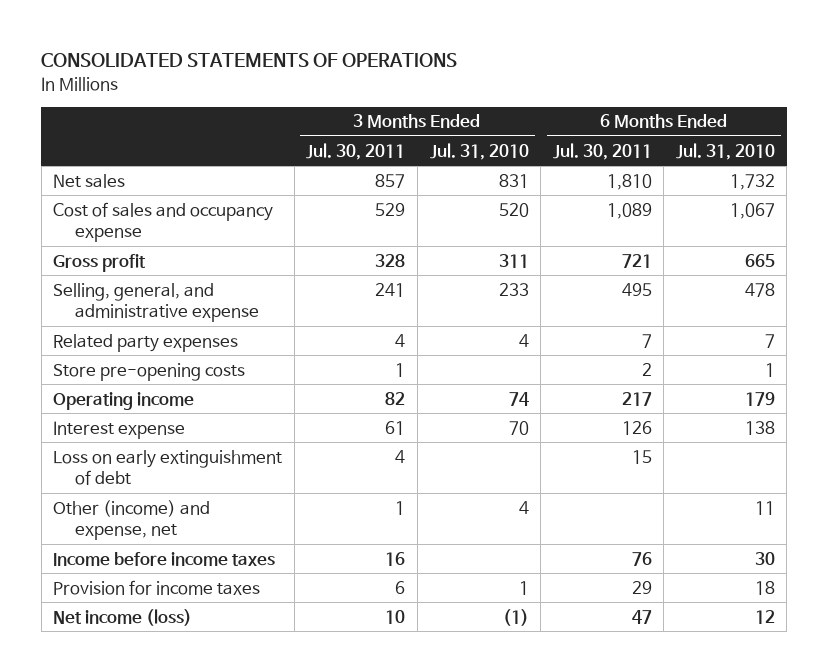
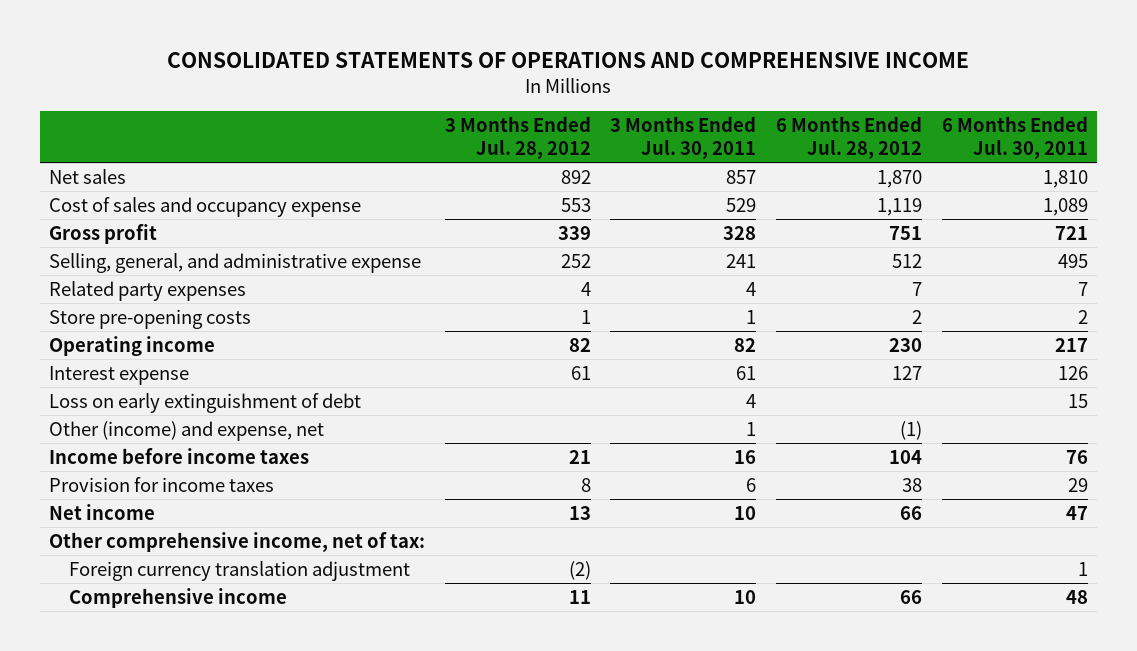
[41,53,458,68] CONSOLIDATED STATEMENTS OF OPERATIONS -> [167,52,970,69] CONSOLIDATED STATEMENTS OF OPERATIONS AND COMPREHENSIVE INCOME
[429,142,529,160] Jul. 31, 2010 -> none
[675,142,775,160] Jul. 31, 2010 -> none
none -> [444,116,591,160] 3 Months Ended Jul. 28, 2012
none -> [775,116,922,160] 6 Months Ended Jul. 28, 2012
[53,608,193,626] Net income (loss) -> [49,503,156,520] Net income
none -> [49,531,426,552] Other comprehensive income, net of tax:
none -> [69,560,411,581] Foreign currency translation adjustment
none -> [69,587,288,608] Comprehensive income

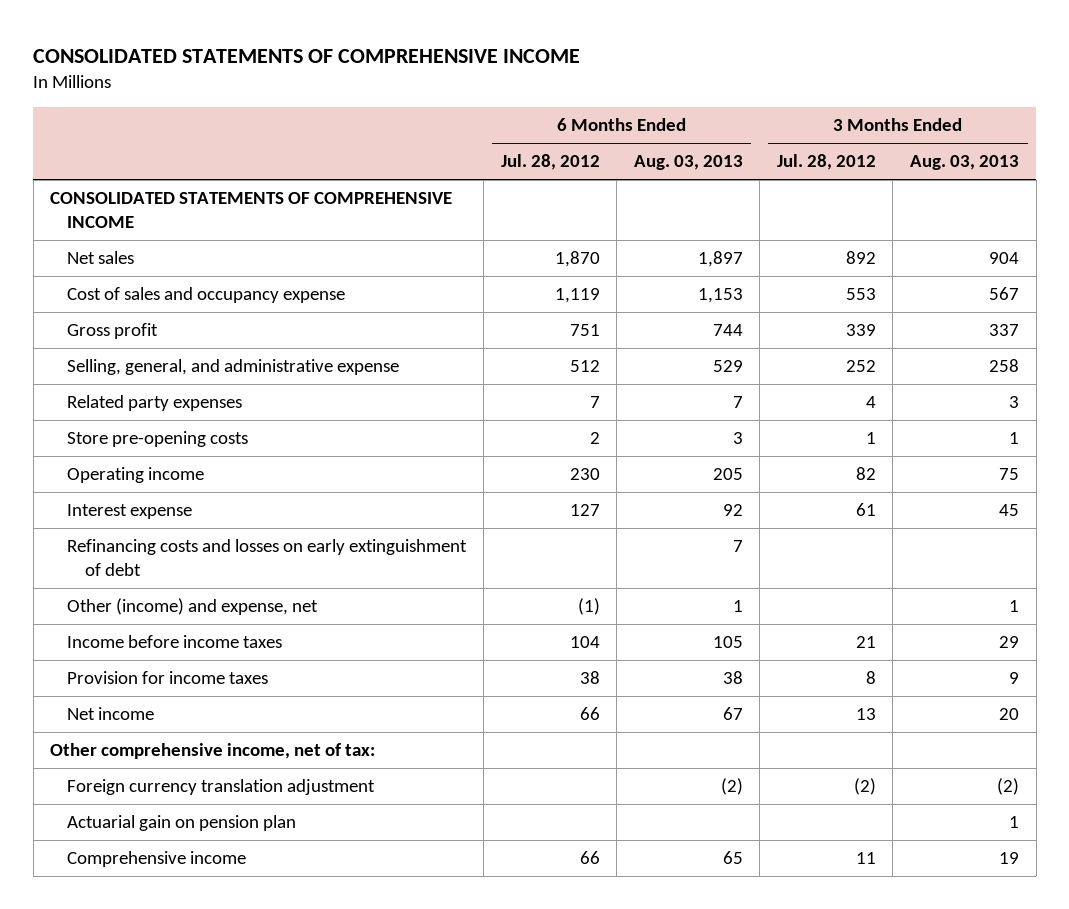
[167,52,970,69] CONSOLIDATED STATEMENTS OF OPERATIONS AND COMPREHENSIVE INCOME -> [33,48,581,63] CONSOLIDATED STATEMENTS OF COMPREHENSIVE INCOME
[610,116,757,160] 3 Months Ended Jul. 30, 2011 -> none
[941,116,1088,160] 6 Months Ended Jul. 30, 2011 -> none
none -> [633,155,743,171] Aug. 03, 2013
none -> [909,155,1019,171] Aug. 03, 2013
none -> [50,192,453,229] CONSOLIDATED STATEMENTS OF COMPREHENSIVE INCOME
[49,392,362,413] Loss on early extinguishment of debt -> [67,539,468,577] Refinancing costs and losses on early extinguishment of debt
none -> [67,815,297,832] Actuarial gain on pension plan

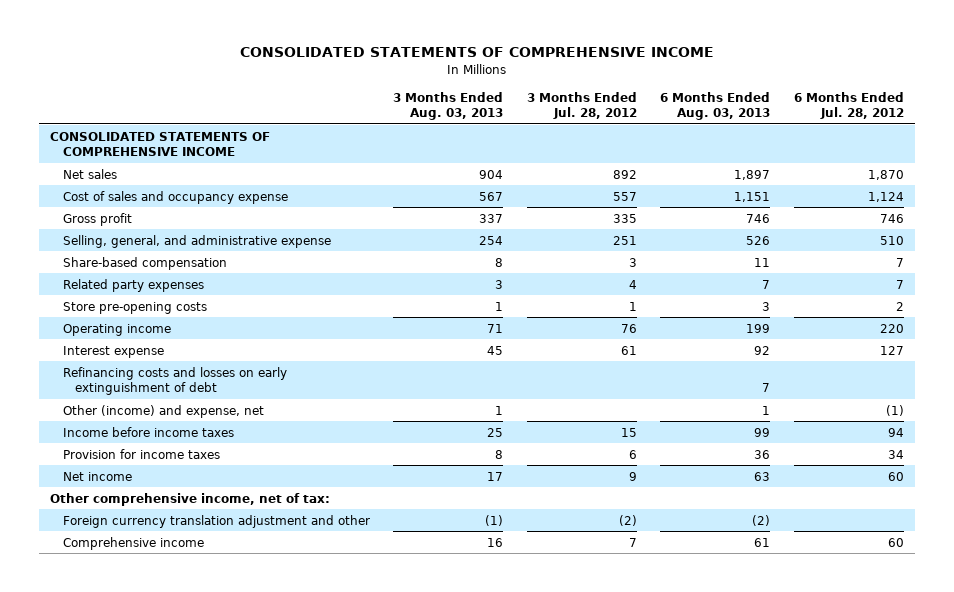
[554,288,600,304] 1,119 -> [867,191,904,202] 1,124
[697,288,743,304] 1,153 -> [734,191,771,202] 1,151
[845,288,876,301] 553 -> [612,191,637,201] 557
[569,324,600,337] 751 -> [879,213,904,223] 746
[712,324,743,337] 744 -> [746,213,771,223] 746
[845,324,876,337] 339 -> [612,213,637,223] 335
[569,360,600,373] 512 -> [879,235,904,245] 510
[712,360,743,373] 529 -> [746,235,771,245] 526
[845,360,876,373] 252 -> [612,235,637,245] 251
[988,359,1019,373] 258 -> [479,235,504,245] 254
none -> [62,256,227,270] Share-based compensation
[569,468,600,481] 230 -> [879,323,904,333] 220
[712,468,743,481] 205 -> [746,323,771,333] 199
[855,467,876,481] 82 -> [620,323,637,333] 76
[998,468,1019,481] 75 -> [487,323,504,333] 71
[569,636,600,649] 104 -> [887,427,904,437] 94
[712,636,743,649] 105 -> [754,427,771,437] 99
[855,636,876,649] 21 -> [620,427,637,437] 15
[998,636,1019,649] 29 -> [487,427,504,437] 25
[579,671,600,685] 38 -> [887,449,904,459] 34
[722,671,743,685] 38 -> [754,449,771,459] 36
[865,671,876,685] 8 -> [628,449,637,459] 6
[1008,672,1019,685] 9 -> [495,449,504,459] 8
[579,707,600,721] 66 -> [887,471,904,481] 60
[722,707,743,721] 67 -> [754,471,771,481] 63
[855,708,876,721] 13 -> [628,471,637,481] 9
[998,708,1019,721] 20 -> [487,471,504,481] 17
[67,815,297,832] Actuarial gain on pension plan -> none
[67,779,376,796] Foreign currency translation adjustment -> [62,514,370,528] Foreign currency translation adjustment and other
[996,778,1019,796] (2) -> [485,514,504,526] (1)
[579,851,600,865] 66 -> [887,537,904,547] 60
[722,851,743,865] 65 -> [754,537,771,547] 61
[855,852,876,865] 11 -> [628,537,637,547] 7
[998,852,1019,865] 19 -> [487,537,504,547] 16

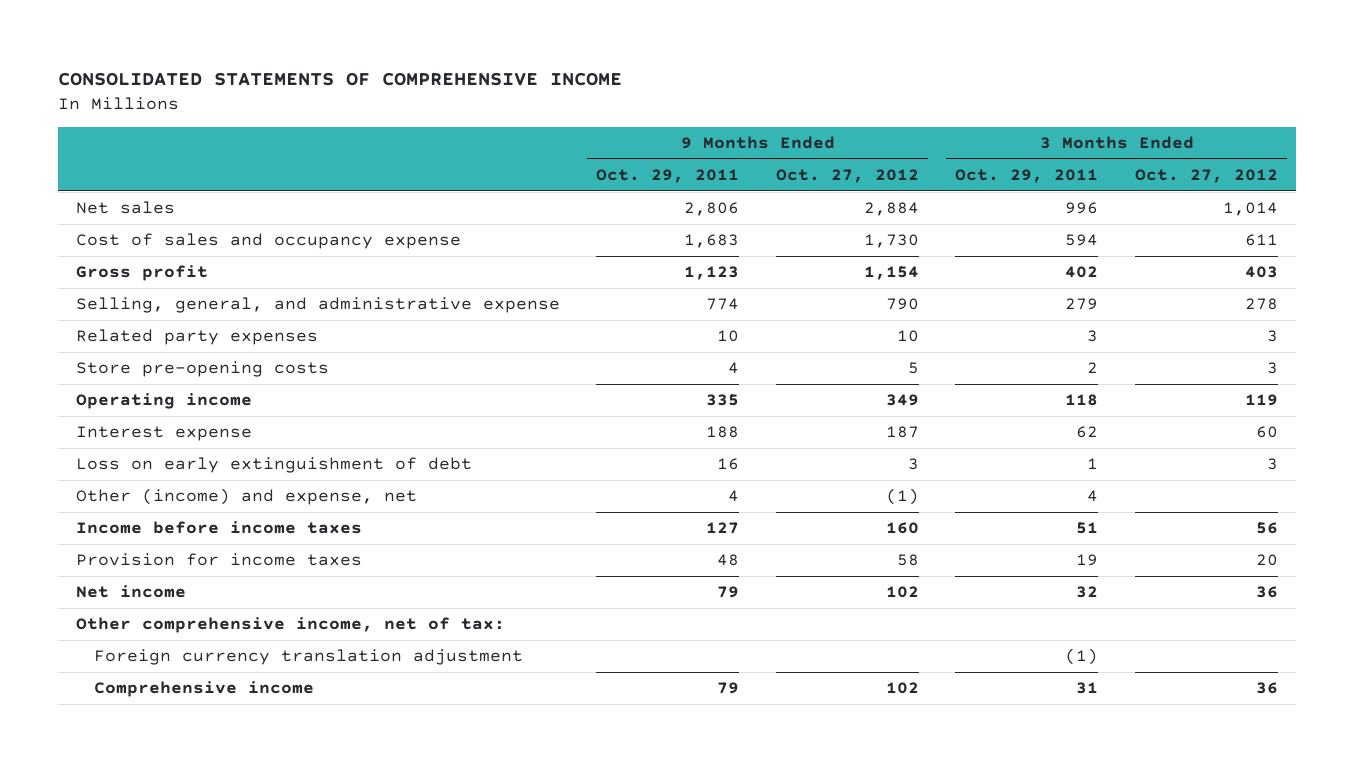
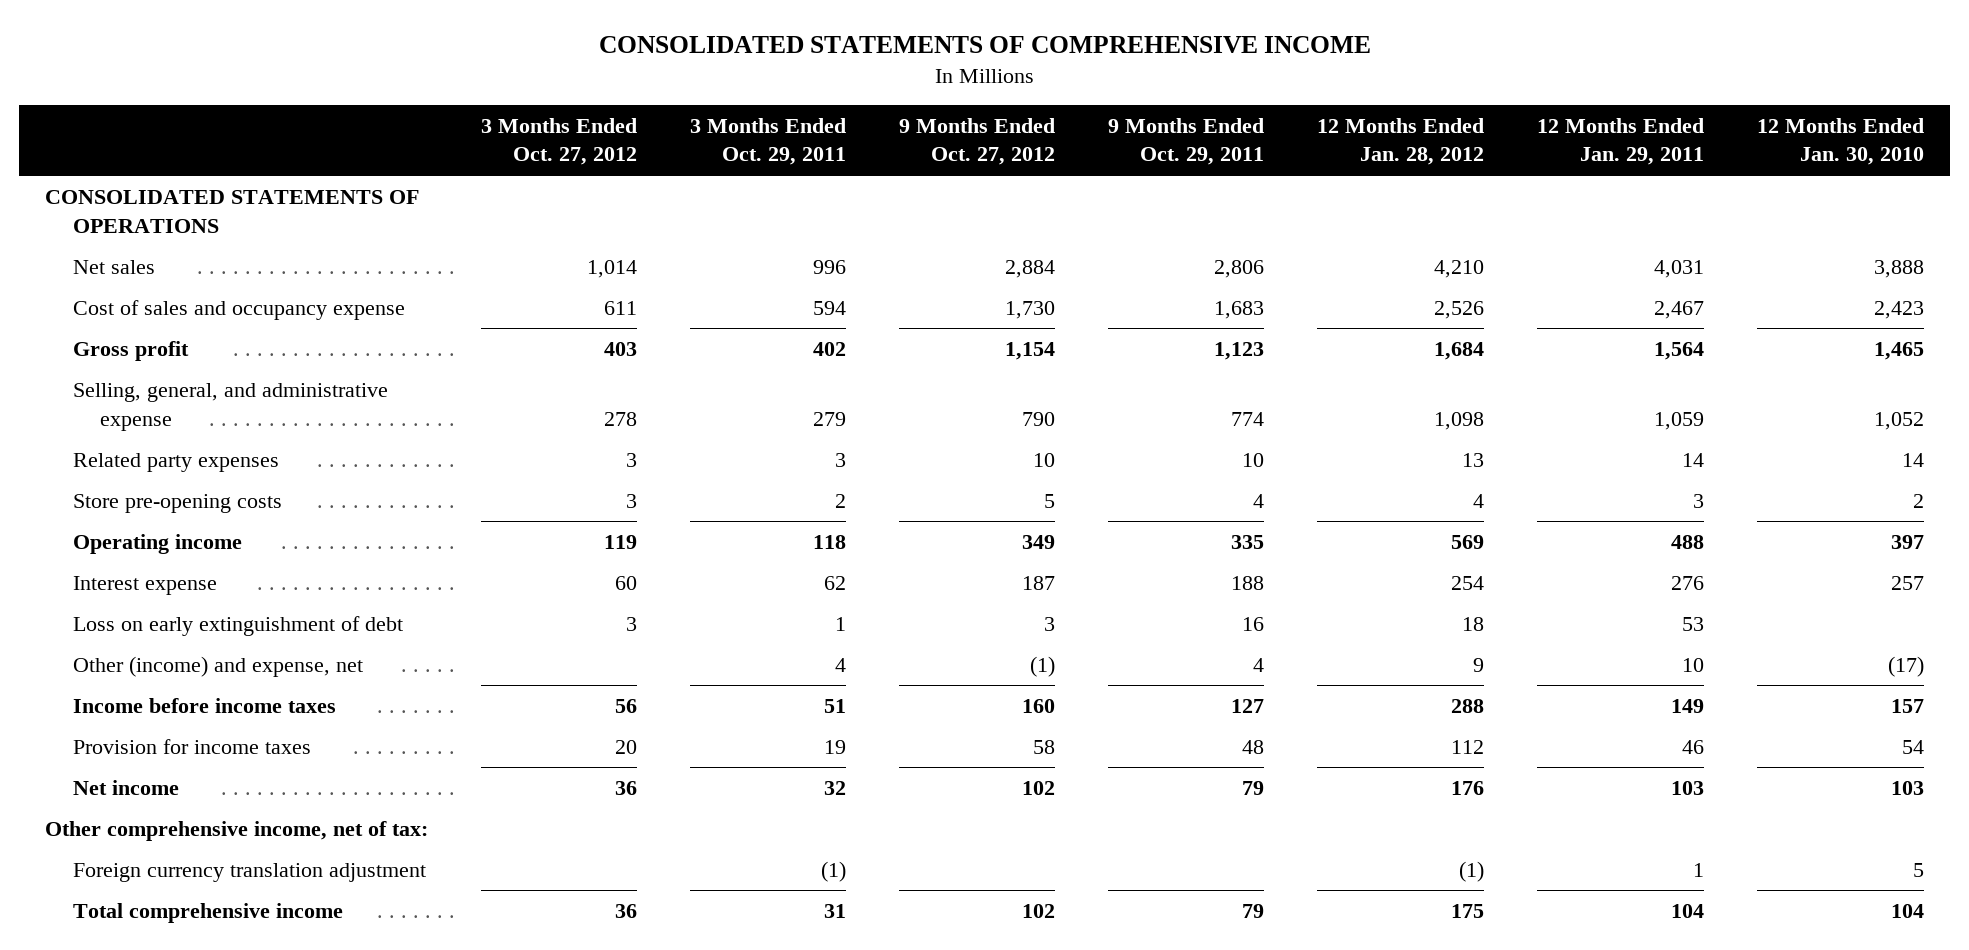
none -> [1317,117,1485,166] 12 Months Ended Jan. 28, 2012
none -> [1536,117,1704,166] 12 Months Ended Jan. 29, 2011
none -> [1756,117,1924,166] 12 Months Ended Jan. 30, 2010
none -> [45,189,420,233] CONSOLIDATED STATEMENTS OF OPERATIONS
[94,681,315,698] Comprehensive income -> [72,902,343,923] Total comprehensive income

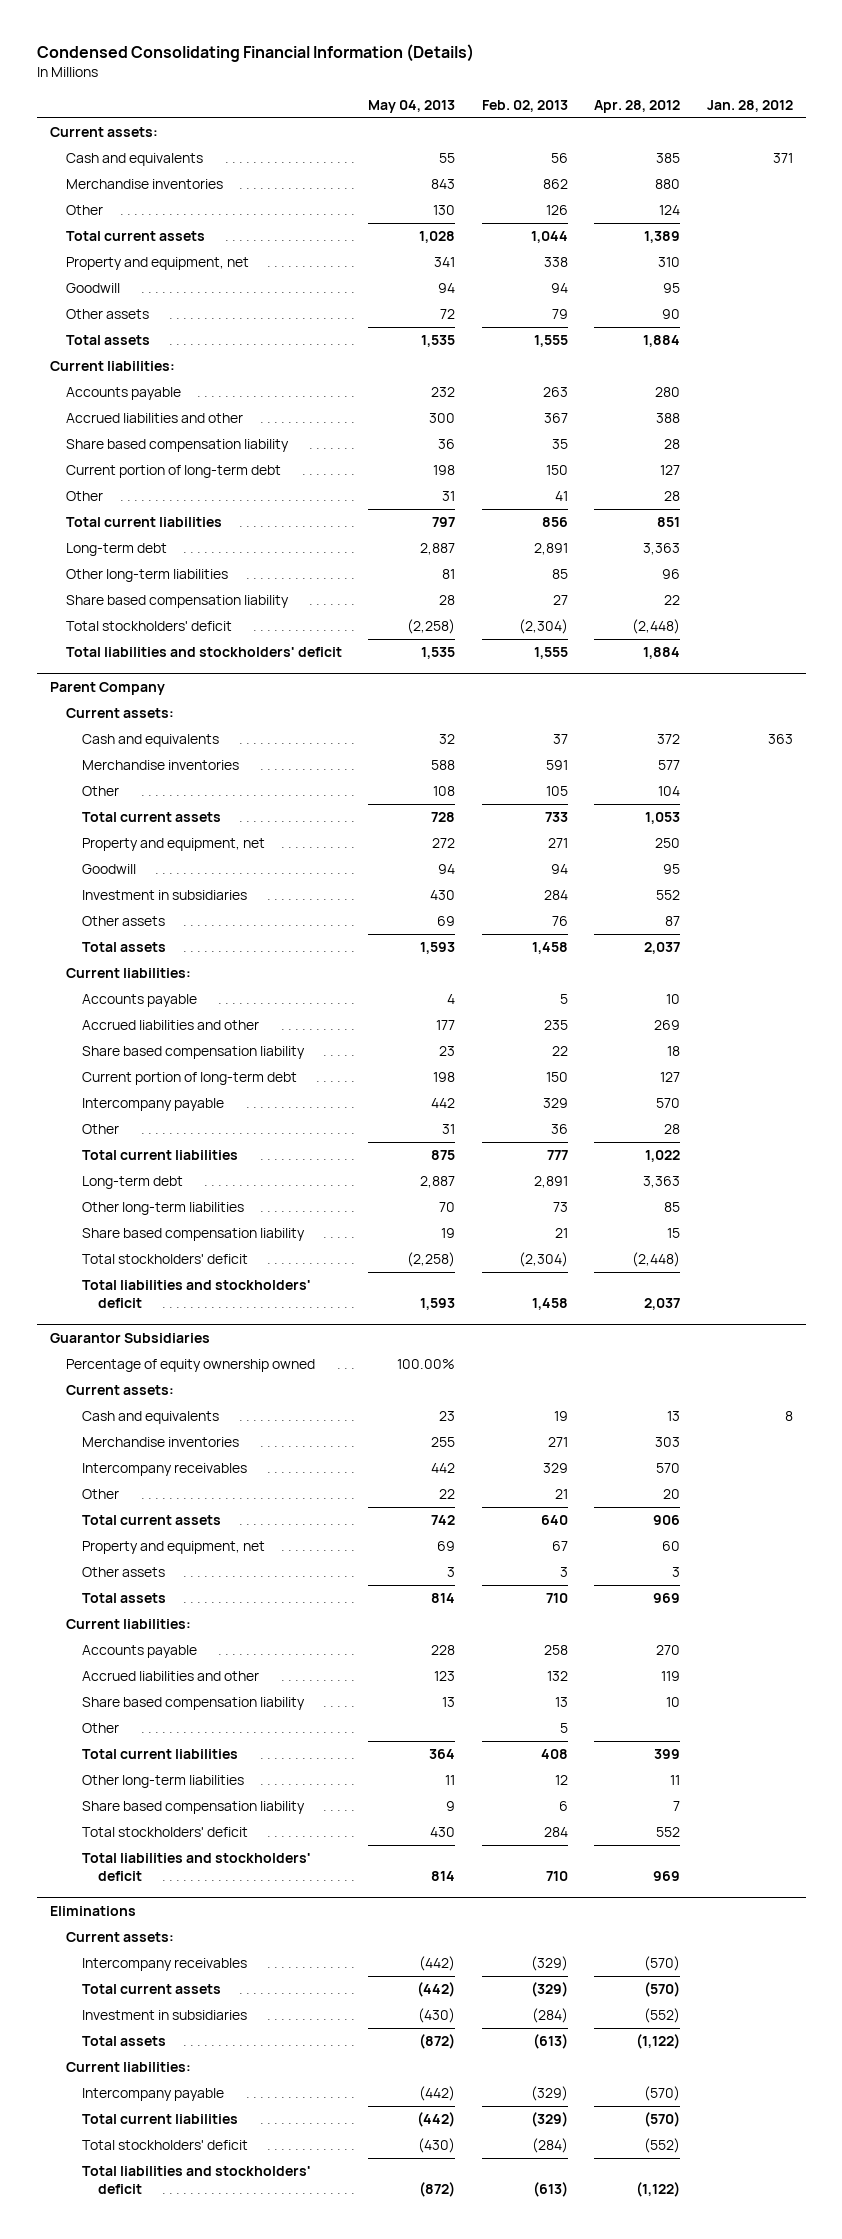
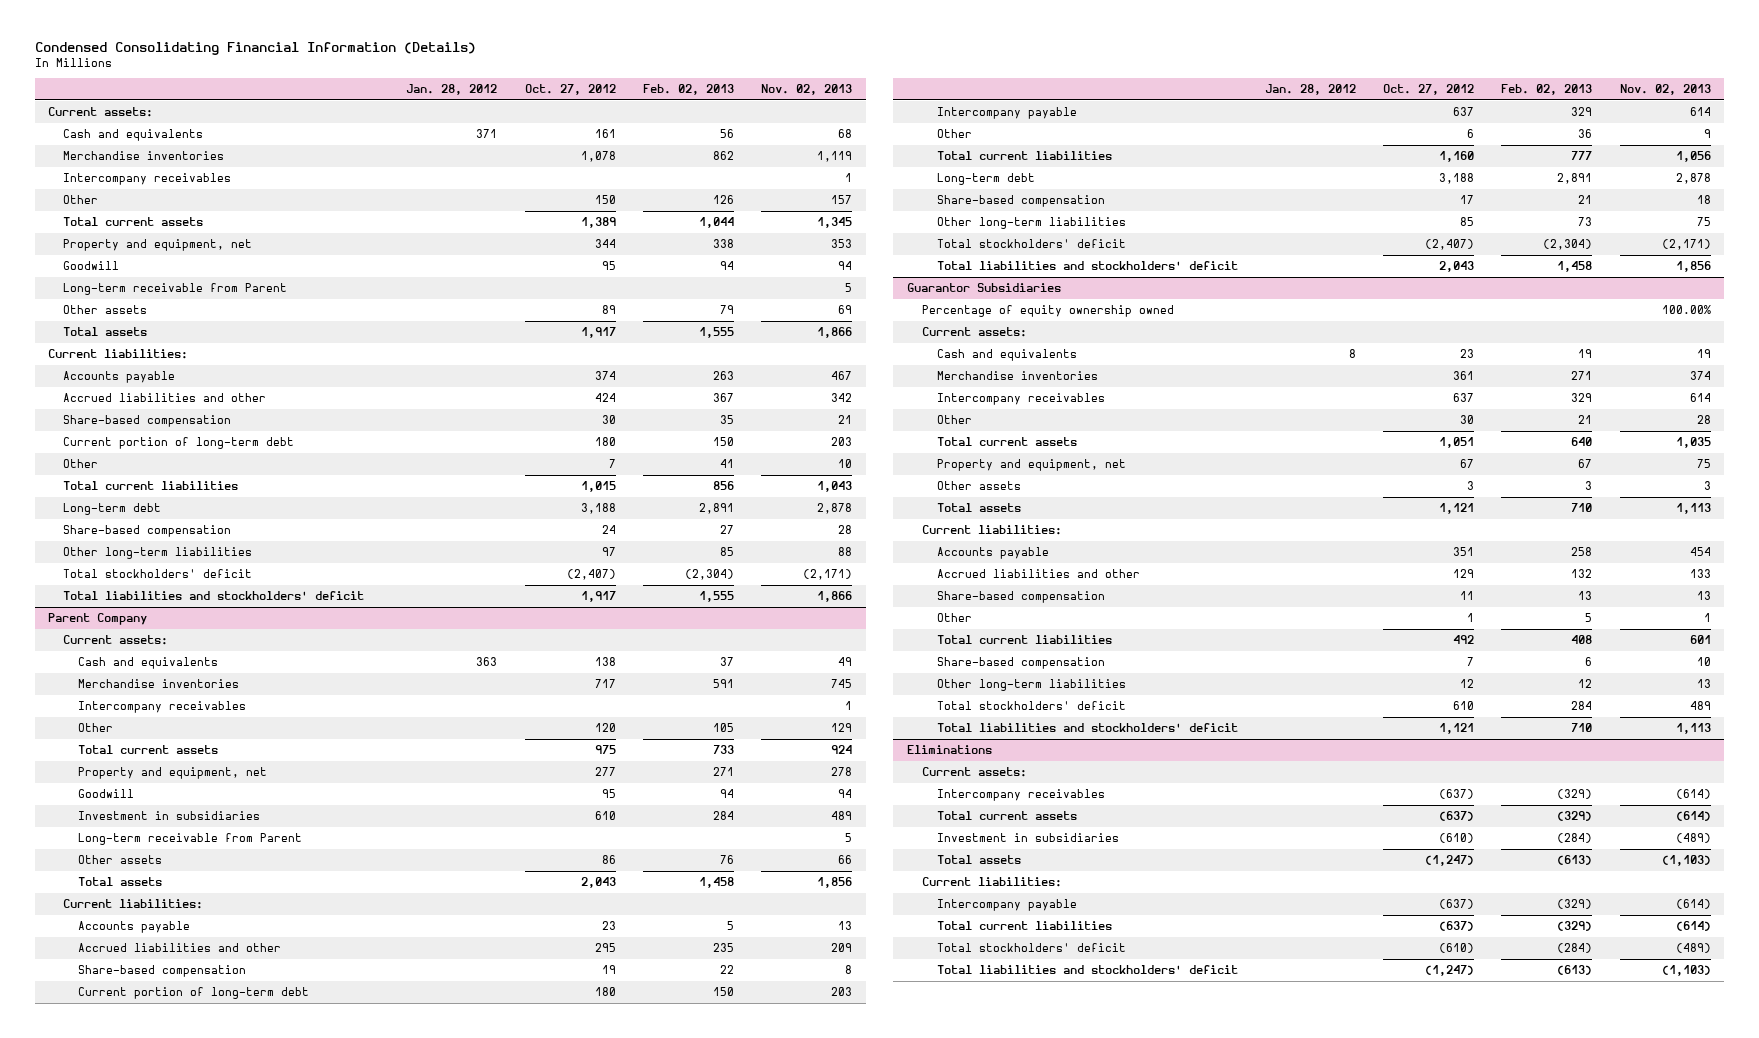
[368,99,456,113] May 04, 2013 -> none
[594,99,681,113] Apr. 28, 2012 -> none
none -> [524,84,616,96] Oct. 27, 2012
none -> [761,84,853,96] Nov. 02, 2013
none -> [63,173,232,186] Intercompany receivables
none -> [63,283,288,296] Long-term receivable from Parent
[65,439,289,453] Share based compensation liability -> [63,415,232,428] Share-based compensation
none -> [63,525,232,538] Share-based compensation
[65,595,289,609] Share based compensation liability -> none
none -> [78,701,247,714] Intercompany receivables
none -> [78,833,303,846] Long-term receivable from Parent
[81,1046,305,1060] Share based compensation liability -> [78,965,247,978] Share-based compensation
none -> [936,195,1105,208] Share-based compensation
[81,1228,305,1242] Share based compensation liability -> none
[81,1697,305,1711] Share based compensation liability -> [936,591,1105,604] Share-based compensation
none -> [936,657,1105,670] Share-based compensation
[81,1801,305,1815] Share based compensation liability -> none

